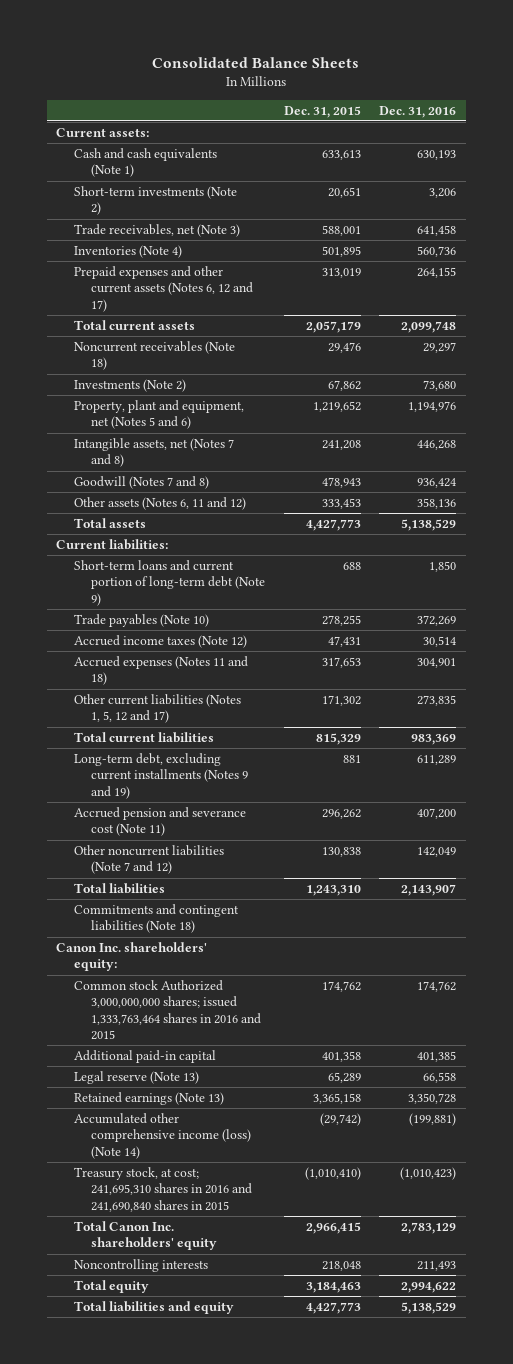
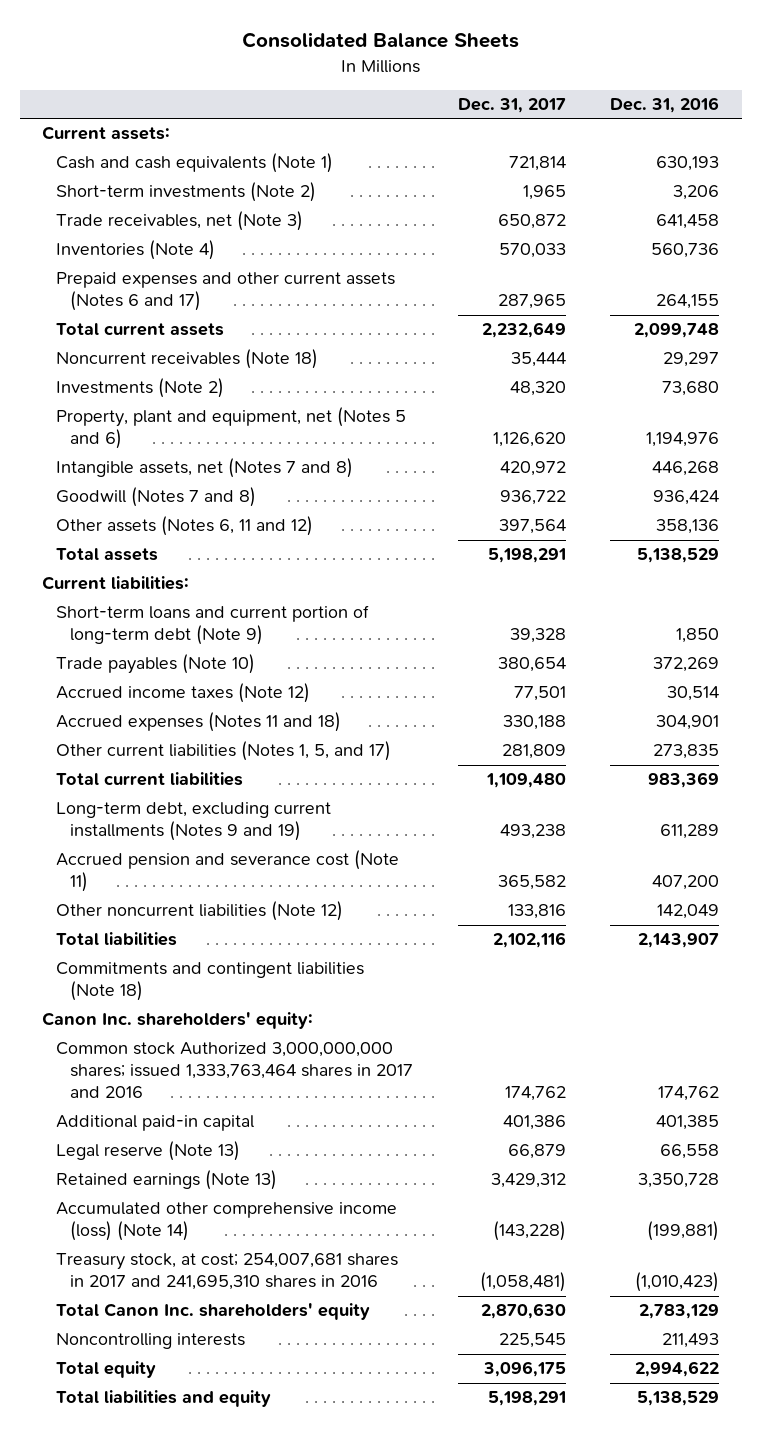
[283,105,361,118] Dec. 31, 2015 -> none
none -> [457,97,566,113] Dec. 31, 2017
[73,265,254,312] Prepaid expenses and other current assets (Notes 6, 12 and 17) -> [56,272,396,312] Prepaid expenses and other current assets (Notes 6 and 17)
[73,693,241,724] Other current liabilities (Notes 1, 5, 12 and 17) -> [56,741,392,762] Other current liabilities (Notes 1, 5, and 17)
[73,844,224,875] Other noncurrent liabilities (Note 7 and 12) -> [56,901,344,922] Other noncurrent liabilities (Note 12)
[73,979,262,1041] Common stock Authorized 3,000,000,000 shares; issued 1,333,763,464 shares in 2016 and 2015 -> [56,1042,414,1099] Common stock Authorized 3,000,000,000 shares; issued 1,333,763,464 shares in 2017 and 2016
[73,1166,253,1212] Treasury stock, at cost; 241,695,310 shares in 2016 and 241,690,840 shares in 2015 -> [56,1253,399,1291] Treasury stock, at cost; 254,007,681 shares in 2017 and 241,695,310 shares in 2016

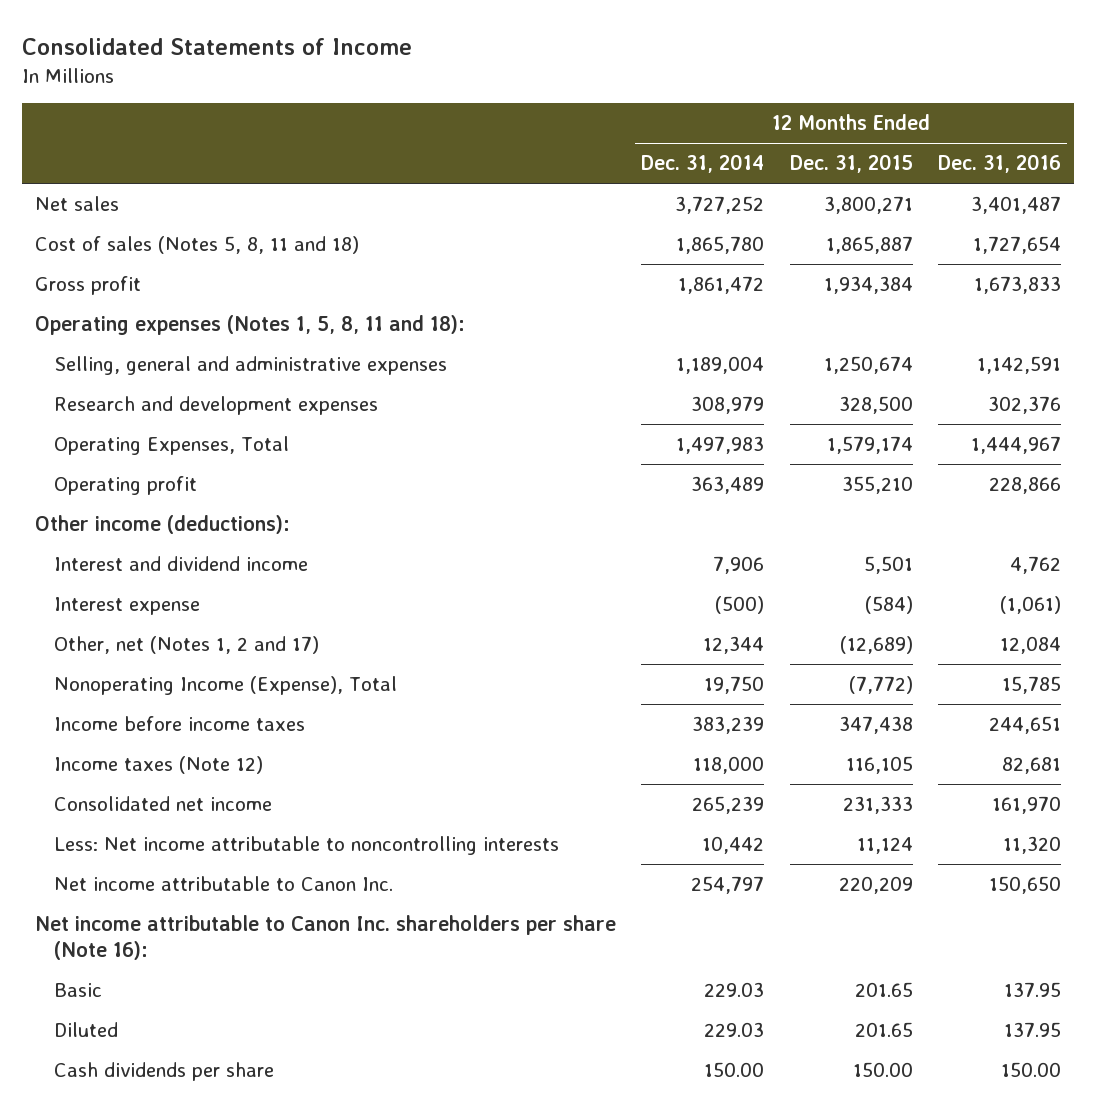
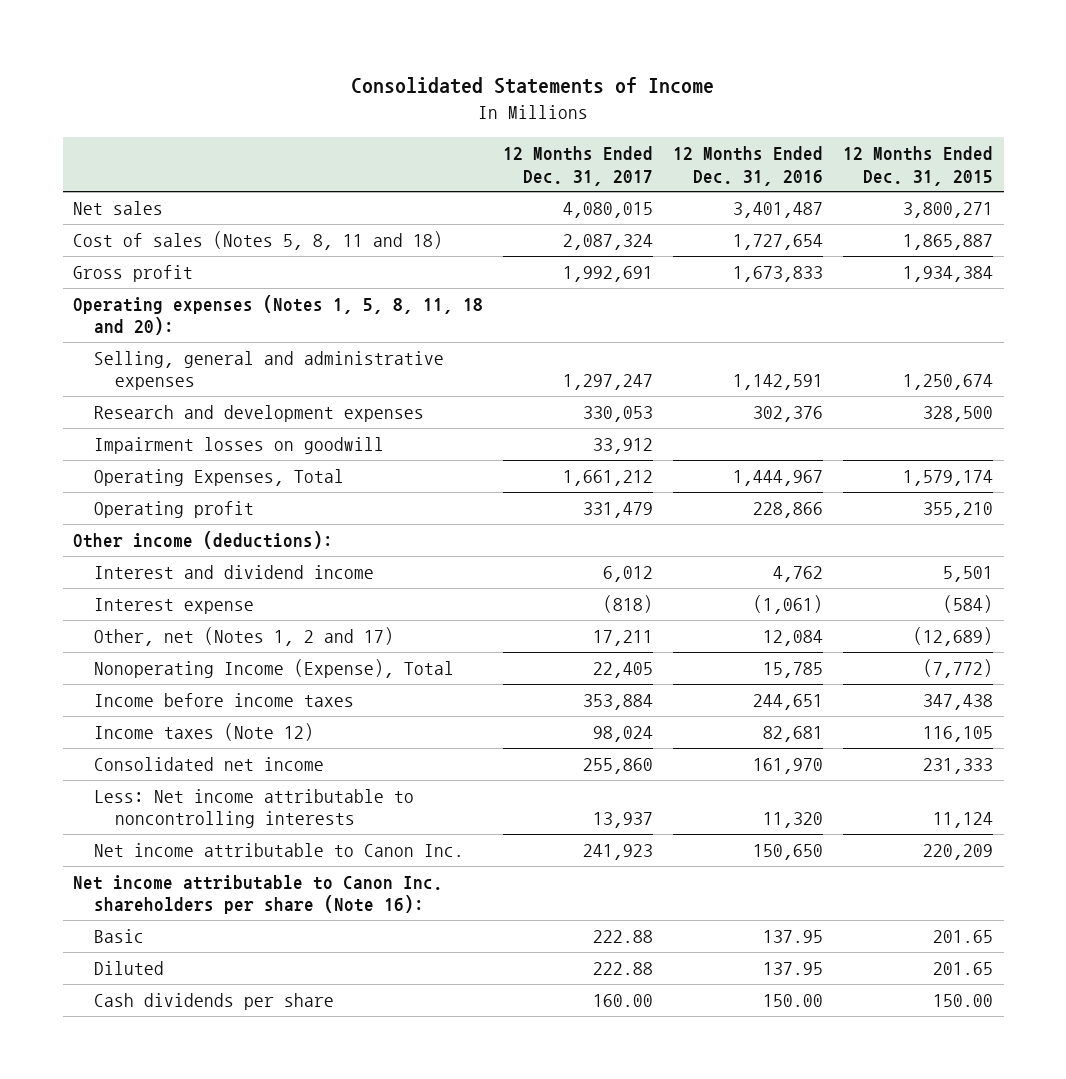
[641,154,765,174] Dec. 31, 2014 -> none
none -> [503,146,654,186] 12 Months Ended Dec. 31, 2017
[34,315,465,336] Operating expenses (Notes 1, 5, 8, 11 and 18): -> [72,295,483,336] Operating expenses (Notes 1, 5, 8, 11, 18 and 20):
none -> [93,437,384,455] Impairment losses on goodwill

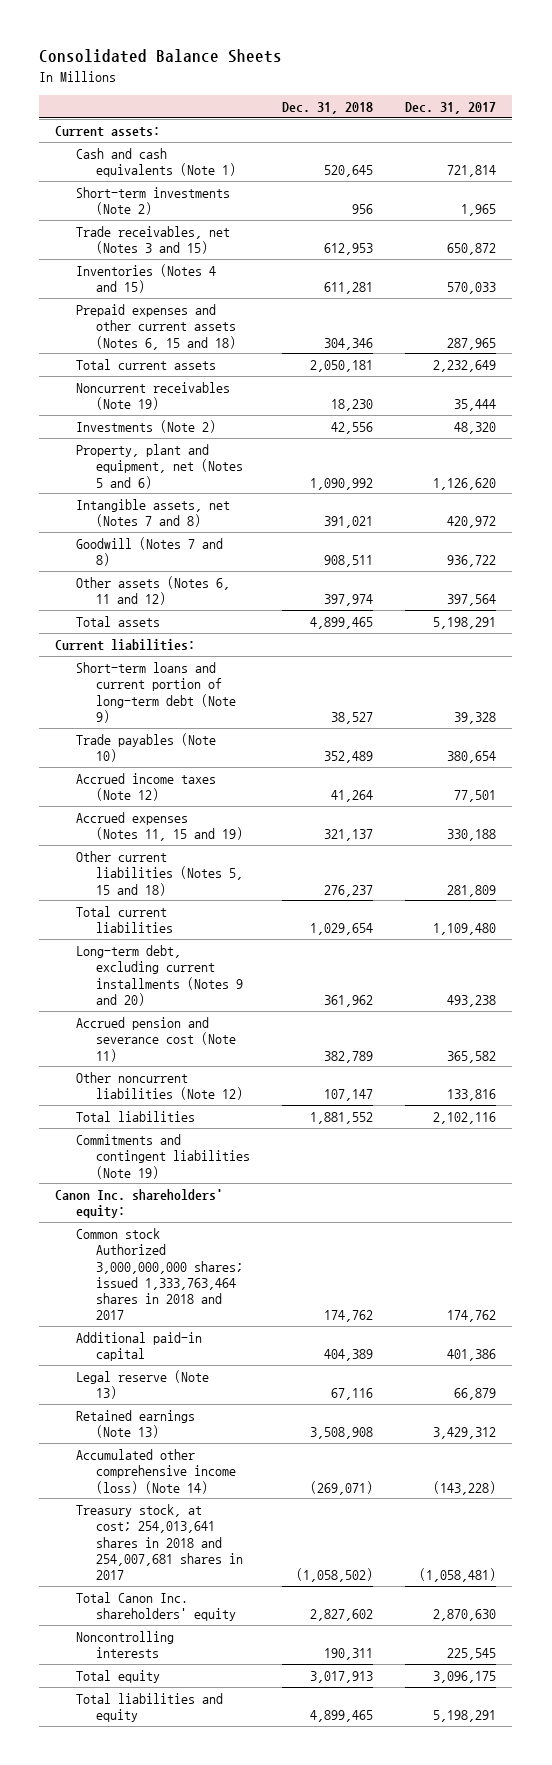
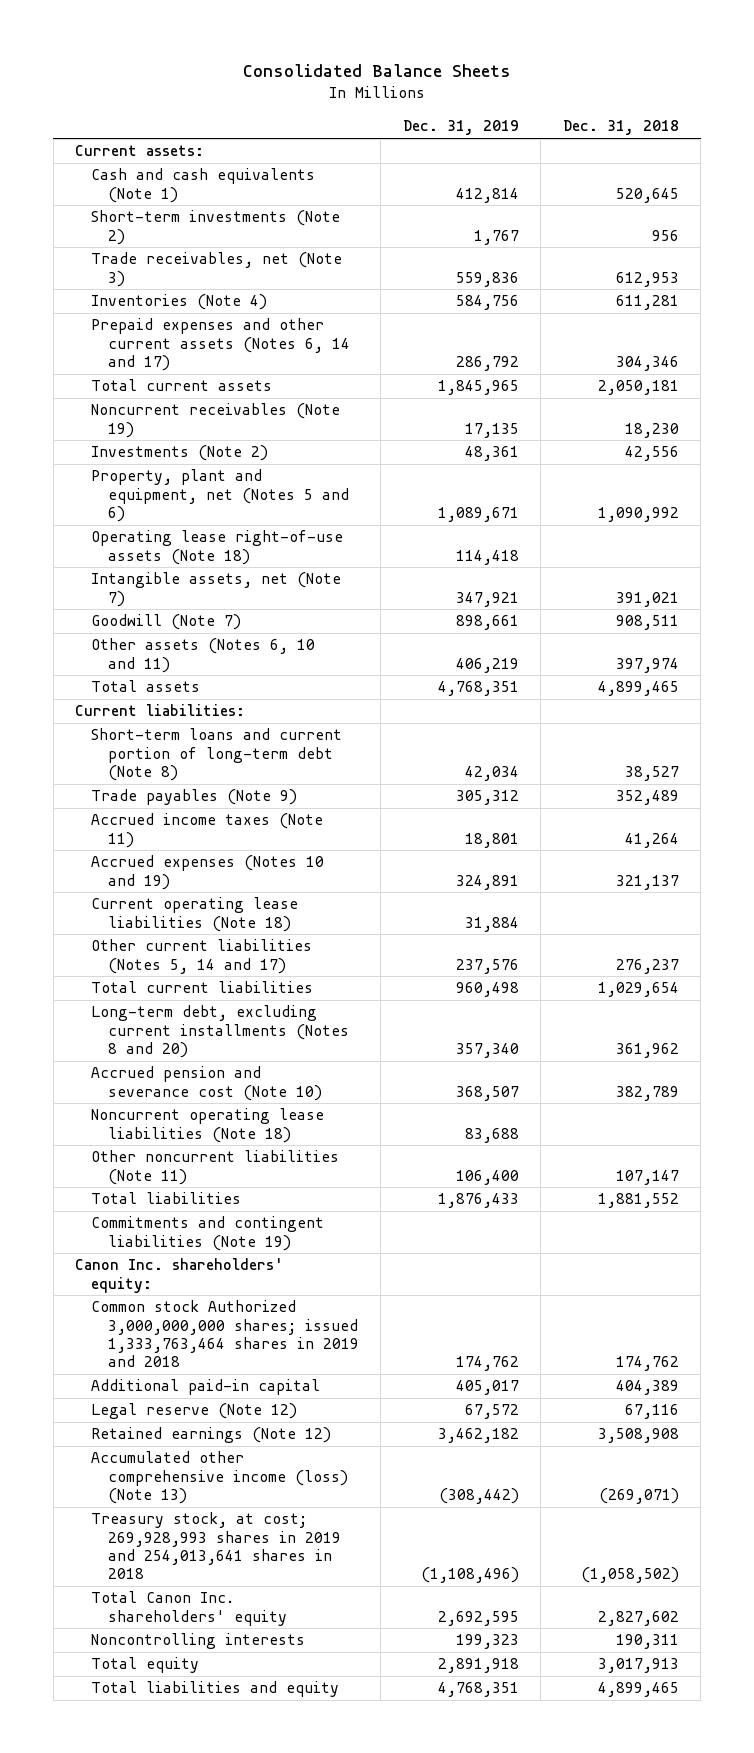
[405,101,497,114] Dec. 31, 2017 -> none
none -> [402,120,519,136] Dec. 31, 2019
[75,225,230,255] Trade receivables, net (Notes 3 and 15) -> [91,252,343,287] Trade receivables, net (Note 3)
[75,263,216,294] Inventories (Notes 4 and 15) -> [91,294,268,311] Inventories (Note 4)
[75,303,237,350] Prepaid expenses and other current assets (Notes 6, 15 and 18) -> [91,318,350,371] Prepaid expenses and other current assets (Notes 6, 14 and 17)
none -> [91,530,344,565] Operating lease right-of-use assets (Note 18)
[75,498,230,528] Intangible assets, net (Notes 7 and 8) -> [91,572,342,607] Intangible assets, net (Note 7)
[75,536,223,567] Goodwill (Notes 7 and 8) -> [91,614,242,631] Goodwill (Note 7)
[75,575,230,606] Other assets (Notes 6, 11 and 12) -> [91,638,316,673] Other assets (Notes 6, 10 and 11)
[75,661,237,723] Short-term loans and current portion of long-term debt (Note 9) -> [91,728,343,781] Short-term loans and current portion of long-term debt (Note 8)
[75,732,216,763] Trade payables (Note 10) -> [91,789,298,806] Trade payables (Note 9)
[75,772,216,802] Accrued income taxes (Note 12) -> [91,813,324,848] Accrued income taxes (Note 11)
[75,811,244,842] Accrued expenses (Notes 11, 15 and 19) -> [91,855,325,890] Accrued expenses (Notes 10 and 19)
none -> [91,897,299,932] Current operating lease liabilities (Note 18)
[75,850,244,896] Other current liabilities (Notes 5, 15 and 18) -> [91,939,313,974] Other current liabilities (Notes 5, 14 and 17)
[75,944,244,1006] Long-term debt, excluding current installments (Notes 9 and 20) -> [91,1005,349,1058] Long-term debt, excluding current installments (Notes 8 and 20)
[75,1016,237,1062] Accrued pension and severance cost (Note 11) -> [91,1066,322,1101] Accrued pension and severance cost (Note 10)
none -> [91,1108,325,1143] Noncurrent operating lease liabilities (Note 18)
[75,1071,244,1101] Other noncurrent liabilities (Note 12) -> [91,1150,340,1185] Other noncurrent liabilities (Note 11)
[75,1227,244,1321] Common stock Authorized 3,000,000,000 shares; issued 1,333,763,464 shares in 2018 and 2017 -> [91,1300,359,1368] Common stock Authorized 3,000,000,000 shares; issued 1,333,763,464 shares in 2019 and 2018
[75,1369,209,1400] Legal reserve (Note 13) -> [91,1403,298,1420] Legal reserve (Note 12)
[75,1409,195,1439] Retained earnings (Note 13) -> [91,1427,332,1444] Retained earnings (Note 12)
[75,1448,237,1494] Accumulated other comprehensive income (loss) (Note 14) -> [91,1451,348,1504] Accumulated other comprehensive income (loss) (Note 13)
[75,1503,244,1581] Treasury stock, at cost; 254,013,641 shares in 2018 and 254,007,681 shares in 2017 -> [91,1512,341,1580] Treasury stock, at cost; 269,928,993 shares in 2019 and 254,013,641 shares in 2018

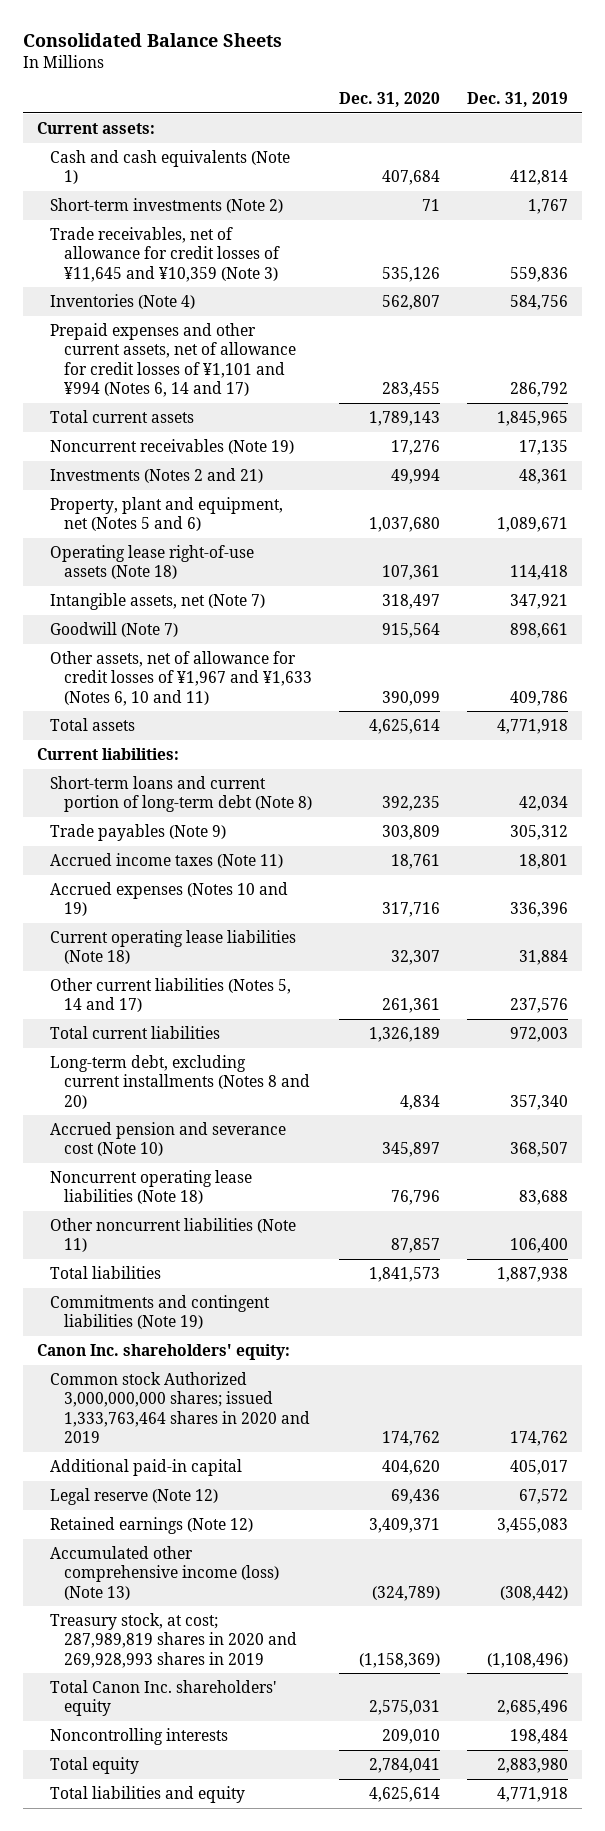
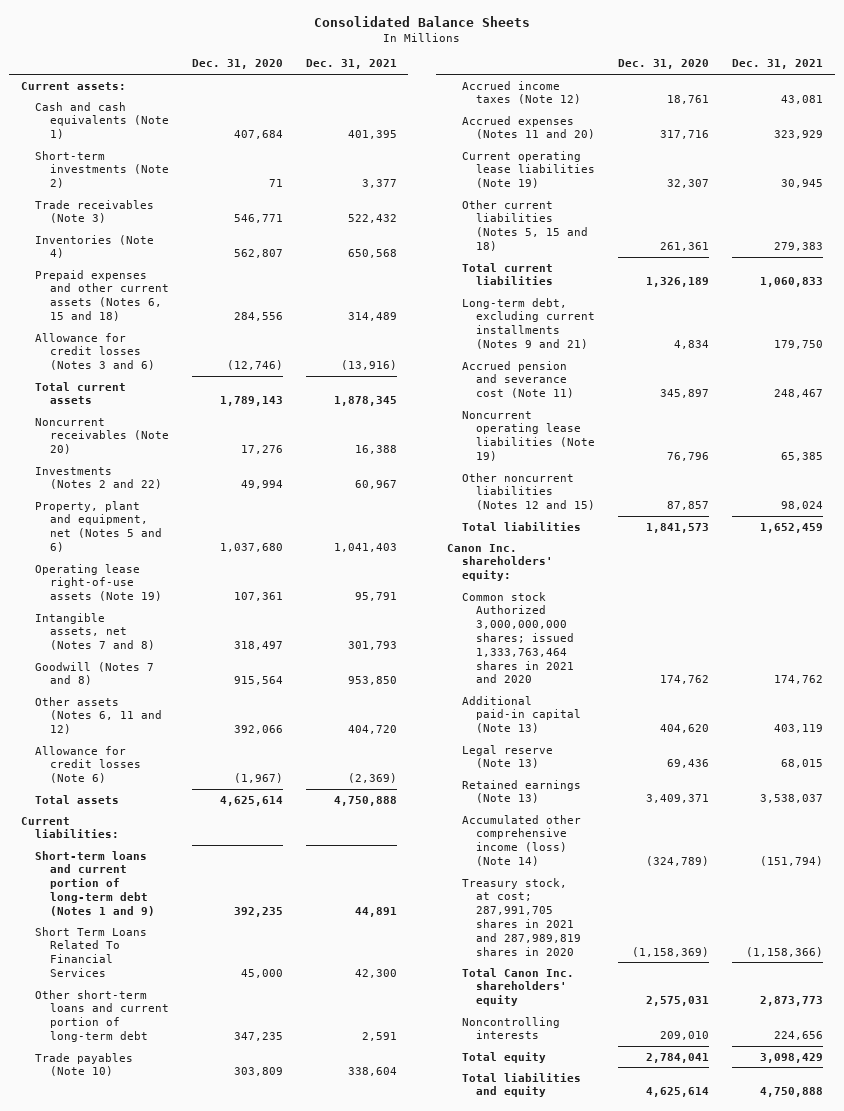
[467,92,569,108] Dec. 31, 2019 -> none
none -> [305,59,397,70] Dec. 31, 2021
[50,226,281,282] Trade receivables, net of allowance for credit losses of ¥11,645 and ¥10,359 (Note 3) -> [35,199,155,224] Trade receivables (Note 3)
[382,266,441,282] 535,126 -> [233,214,283,224] 546,771
[50,322,297,397] Prepaid expenses and other current assets, net of allowance for credit losses of ¥1,101 and ¥994 (Notes 6, 14 and 17) -> [35,269,169,321] Prepaid expenses and other current assets (Notes 6, 15 and 18)
[382,381,441,397] 283,455 -> [233,311,283,321] 284,556
none -> [35,332,155,371] Allowance for credit losses (Notes 3 and 6)
[50,438,295,454] Noncurrent receivables (Note 19) -> [35,417,169,455] Noncurrent receivables (Note 20)
[50,467,264,483] Investments (Notes 2 and 21) -> [35,466,162,490] Investments (Notes 2 and 22)
[50,544,255,580] Operating lease right-of-use assets (Note 18) -> [35,563,162,602] Operating lease right-of-use assets (Note 19)
[50,592,266,610] Intangible assets, net (Note 7) -> [35,612,155,651] Intangible assets, net (Notes 7 and 8)
[50,621,179,637] Goodwill (Note 7) -> [35,661,155,686] Goodwill (Notes 7 and 8)
[50,650,313,706] Other assets, net of allowance for credit losses of ¥1,967 and ¥1,633 (Notes 6, 10 and 11) -> [35,696,162,735] Other assets (Notes 6, 11 and 12)
[382,690,441,706] 390,099 -> [233,725,283,735] 392,066
none -> [35,745,141,784] Allowance for credit losses (Note 6)
[50,775,313,813] Short-term loans and current portion of long-term debt (Note 8) -> [35,850,155,916] Short-term loans and current portion of long-term debt (Notes 1 and 9)
none -> [35,926,148,977] Short Term Loans Related To Financial Services
none -> [35,989,169,1042] Other short-term loans and current portion of long-term debt
[50,823,227,841] Trade payables (Note 9) -> [35,1052,134,1077] Trade payables (Note 10)
[50,852,284,868] Accrued income taxes (Note 11) -> [461,80,582,105] Accrued income taxes (Note 12)
[50,881,289,917] Accrued expenses (Notes 10 and 19) -> [461,115,596,140] Accrued expenses (Notes 11 and 20)
[50,929,297,965] Current operating lease liabilities (Note 18) -> [461,150,596,189] Current operating lease liabilities (Note 19)
[50,977,292,1013] Other current liabilities (Notes 5, 14 and 17) -> [461,199,589,251] Other current liabilities (Notes 5, 15 and 18)
[50,1054,311,1109] Long-term debt, excluding current installments (Notes 8 and 20) -> [461,297,596,349] Long-term debt, excluding current installments (Notes 9 and 21)
[50,1121,287,1157] Accrued pension and severance cost (Note 10) -> [461,360,575,399] Accrued pension and severance cost (Note 11)
[50,1169,253,1205] Noncurrent operating lease liabilities (Note 18) -> [461,410,596,461] Noncurrent operating lease liabilities (Note 19)
[50,1217,297,1253] Other noncurrent liabilities (Note 11) -> [461,472,596,511] Other noncurrent liabilities (Notes 12 and 15)
[50,1294,271,1330] Commitments and contingent liabilities (Note 19) -> none
[50,1371,311,1443] Common stock Authorized 3,000,000,000 shares; issued 1,333,763,464 shares in 2020 and 2019 -> [461,591,575,684] Common stock Authorized 3,000,000,000 shares; issued 1,333,763,464 shares in 2021 and 2020
[50,1458,243,1476] Additional paid-in capital -> [461,695,582,734] Additional paid-in capital (Note 13)
[50,1487,219,1505] Legal reserve (Note 12) -> [461,744,553,769] Legal reserve (Note 13)
[50,1516,254,1534] Retained earnings (Note 12) -> [461,779,581,804] Retained earnings (Note 13)
[50,1545,280,1600] Accumulated other comprehensive income (loss) (Note 13) -> [461,814,581,866] Accumulated other comprehensive income (loss) (Note 14)
[50,1612,298,1668] Treasury stock, at cost; 287,989,819 shares in 2020 and 269,928,993 shares in 2019 -> [461,877,582,956] Treasury stock, at cost; 287,991,705 shares in 2021 and 287,989,819 shares in 2020

